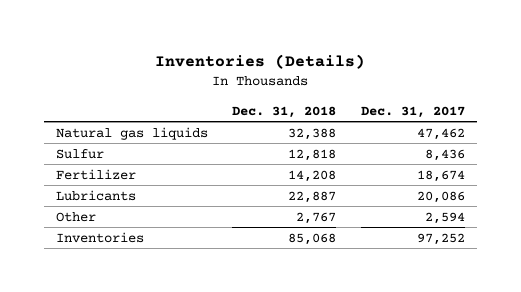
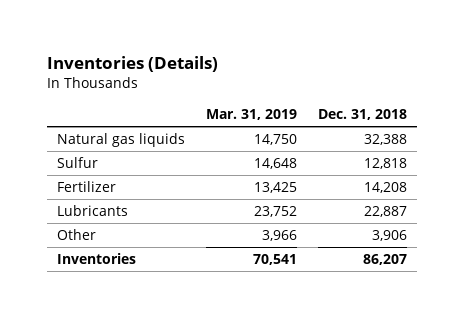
[360,105,465,118] Dec. 31, 2017 -> none
none -> [206,109,298,121] Mar. 31, 2019
[296,211,337,224] 2,767 -> [371,229,407,241] 3,906
[288,232,337,245] 85,068 -> [362,253,407,265] 86,207

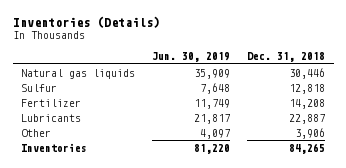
[206,109,298,121] Mar. 31, 2019 -> none
none -> [152,52,231,63] Jun. 30, 2019
[363,133,407,145] 32,388 -> [289,67,326,79] 30,446
[362,253,407,265] 86,207 -> [289,142,326,154] 84,265

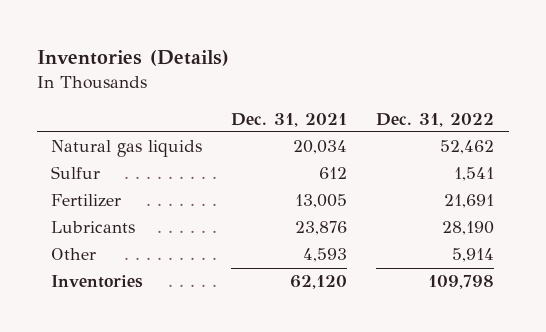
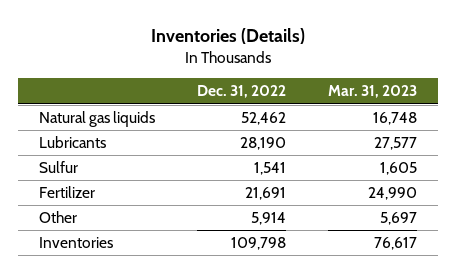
[231,112,348,127] Dec. 31, 2021 -> none
none -> [327,85,417,99] Mar. 31, 2023
[51,221,136,234] Lubricants -> [39,136,107,149] Lubricants

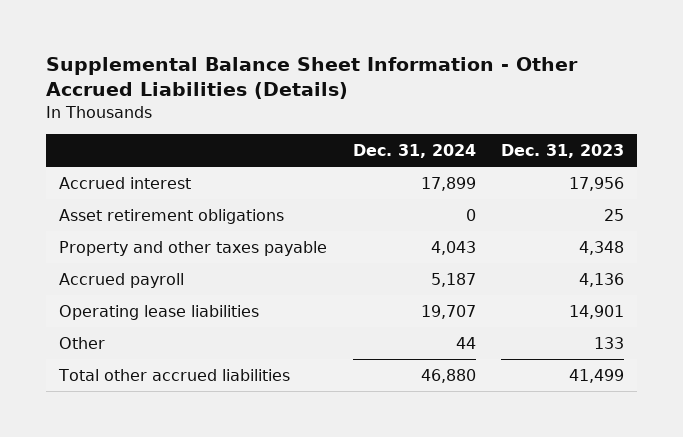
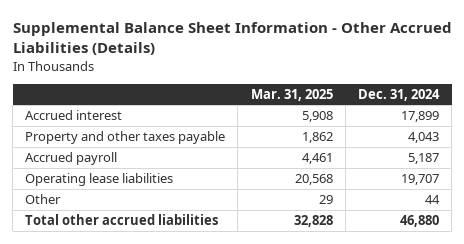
[501,144,625,159] Dec. 31, 2023 -> none
none -> [250,88,333,101] Mar. 31, 2025
[58,209,284,225] Asset retirement obligations -> none

